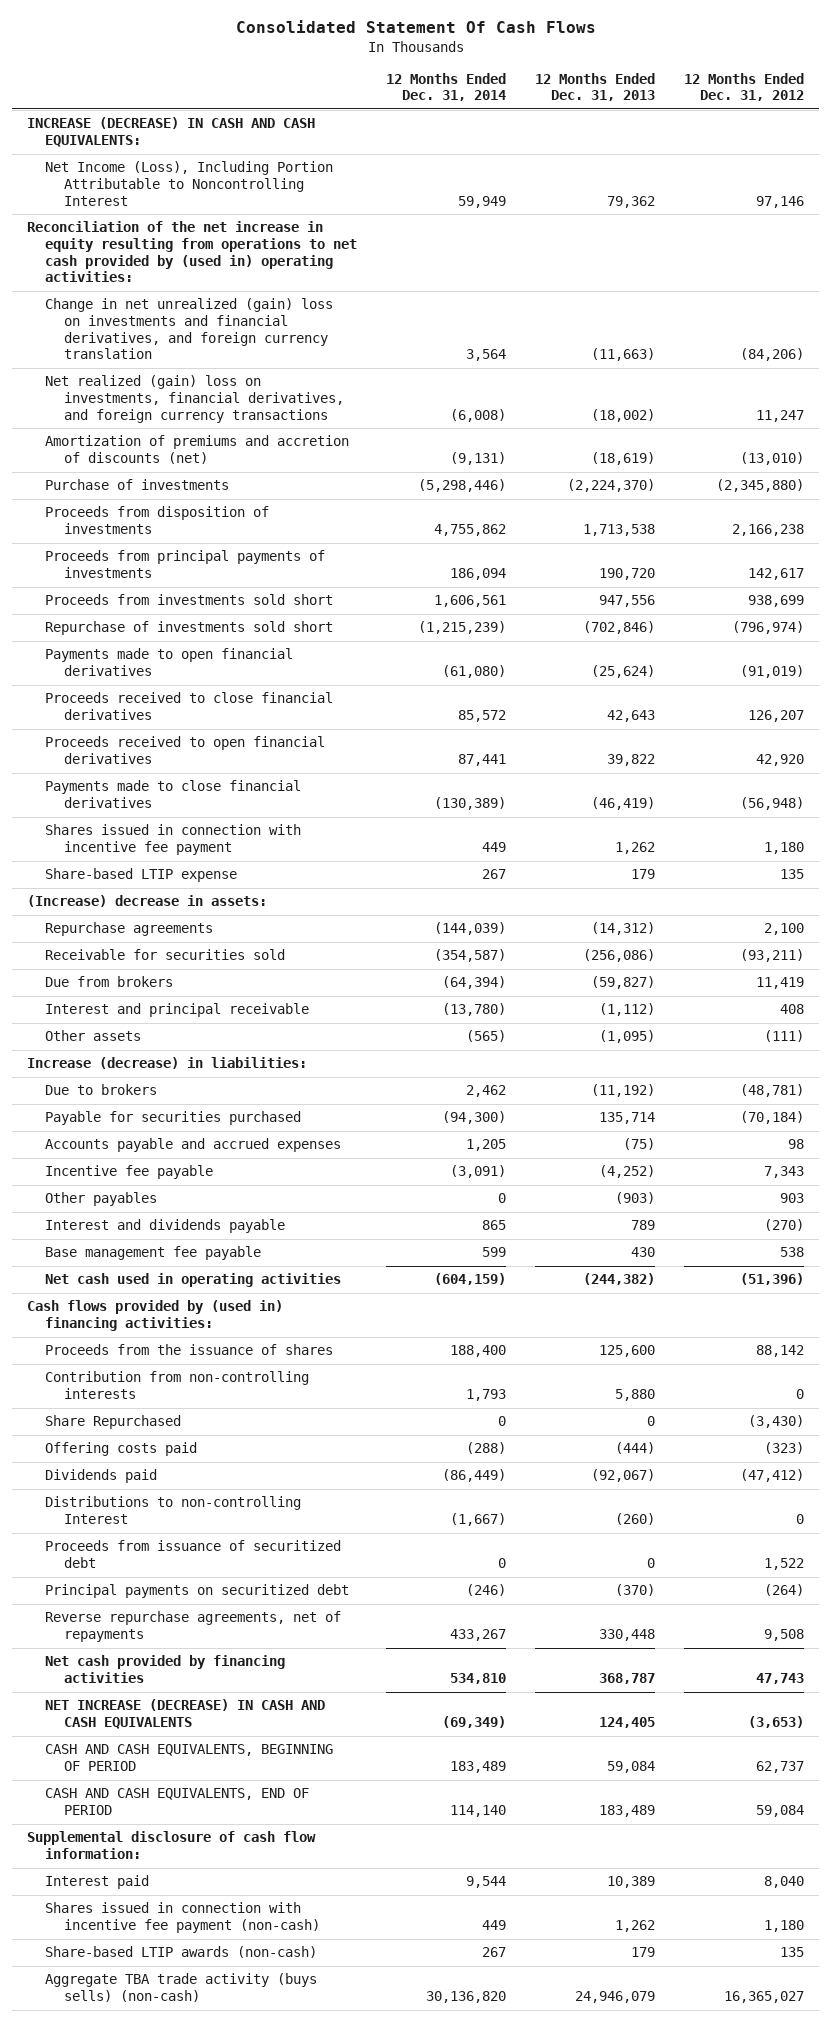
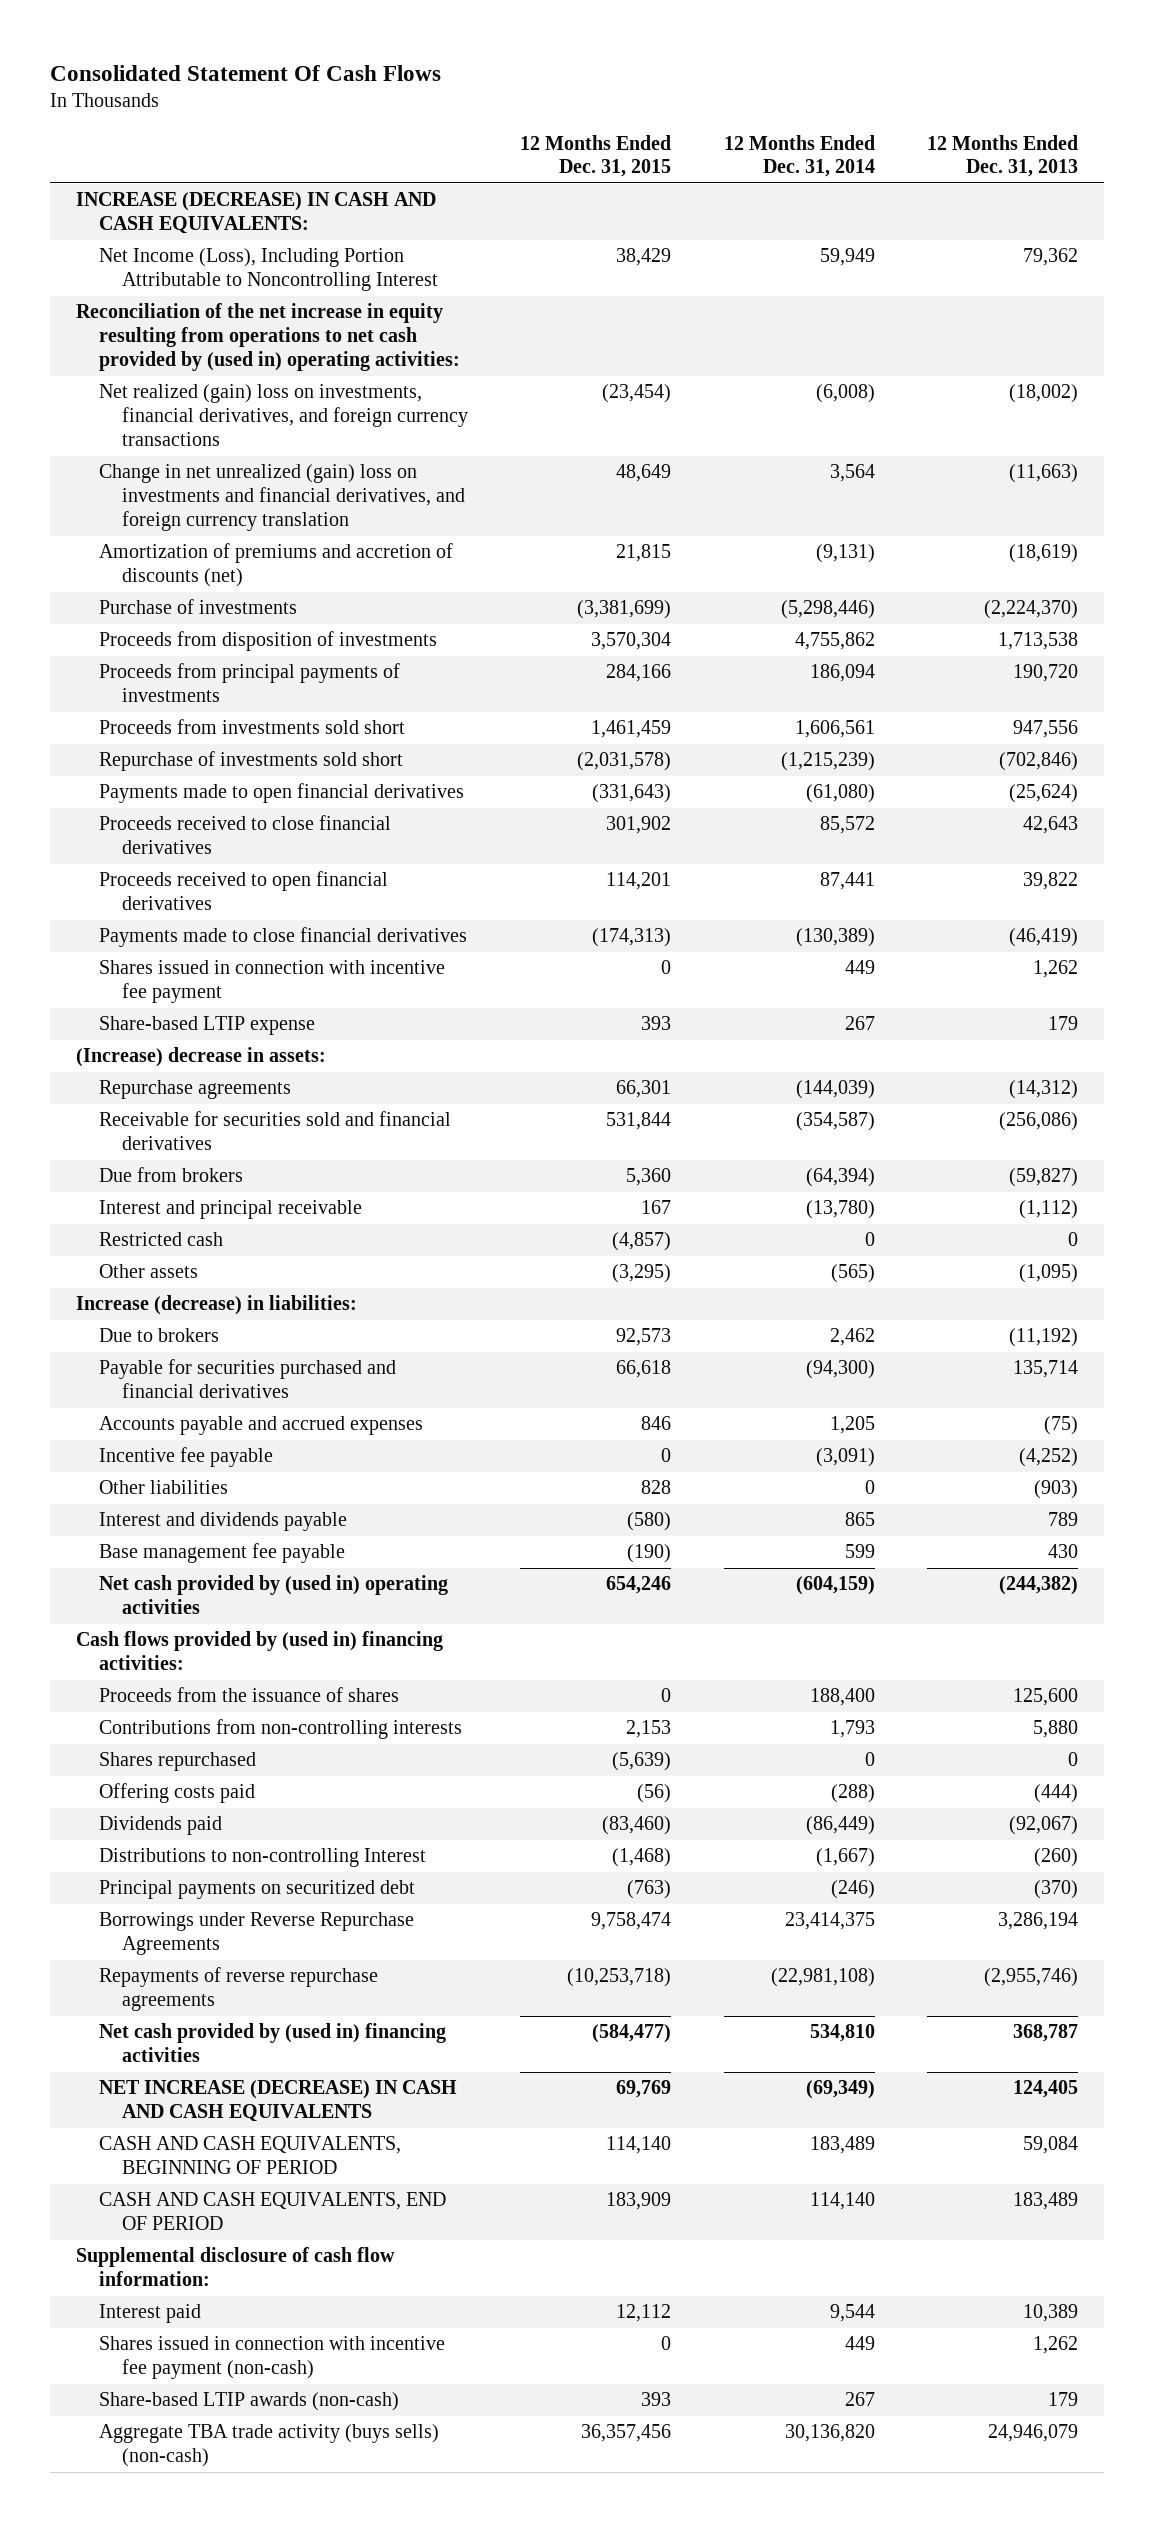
[684,72,805,102] 12 Months Ended Dec. 31, 2012 -> none
none -> [520,134,672,178] 12 Months Ended Dec. 31, 2015
[45,298,334,360] Change in net unrealized (gain) loss on investments and financial derivatives, and foreign currency translation -> [98,464,465,532] Change in net unrealized (gain) loss on investments and financial derivatives, and foreign currency translation
[45,949,286,961] Receivable for securities sold -> [98,1111,451,1151] Receivable for securities sold and financial derivatives
none -> [98,1232,223,1247] Restricted cash
[45,1111,302,1126] Payable for securities purchased -> [98,1359,396,1399] Payable for securities purchased and financial derivatives
[45,1192,158,1207] Other payables -> [98,1480,228,1495] Other liabilities
[45,1273,342,1288] Net cash used in operating activities -> [98,1575,448,1615] Net cash provided by (used in) operating activities
[45,1371,310,1400] Contribution from non-controlling interests -> [98,1719,462,1740] Contributions from non-controlling interests
[45,1415,182,1430] Share Repurchased -> [98,1752,256,1772] Shares repurchased
[45,1540,342,1569] Proceeds from issuance of securitized debt -> none
none -> [98,1912,414,1956] Borrowings under Reverse Repurchase Agreements
[45,1611,342,1643] Reverse repurchase agreements, net of repayments -> [98,1967,378,2012] Repayments of reverse repurchase agreements
[450,1629,507,1642] 433,267 -> [770,1968,875,1988] (22,981,108)
[599,1629,656,1642] 330,448 -> [983,1968,1078,1988] (2,955,746)
[45,1655,286,1684] Net cash provided by financing activities -> [98,2023,446,2063] Net cash provided by (used in) financing activities

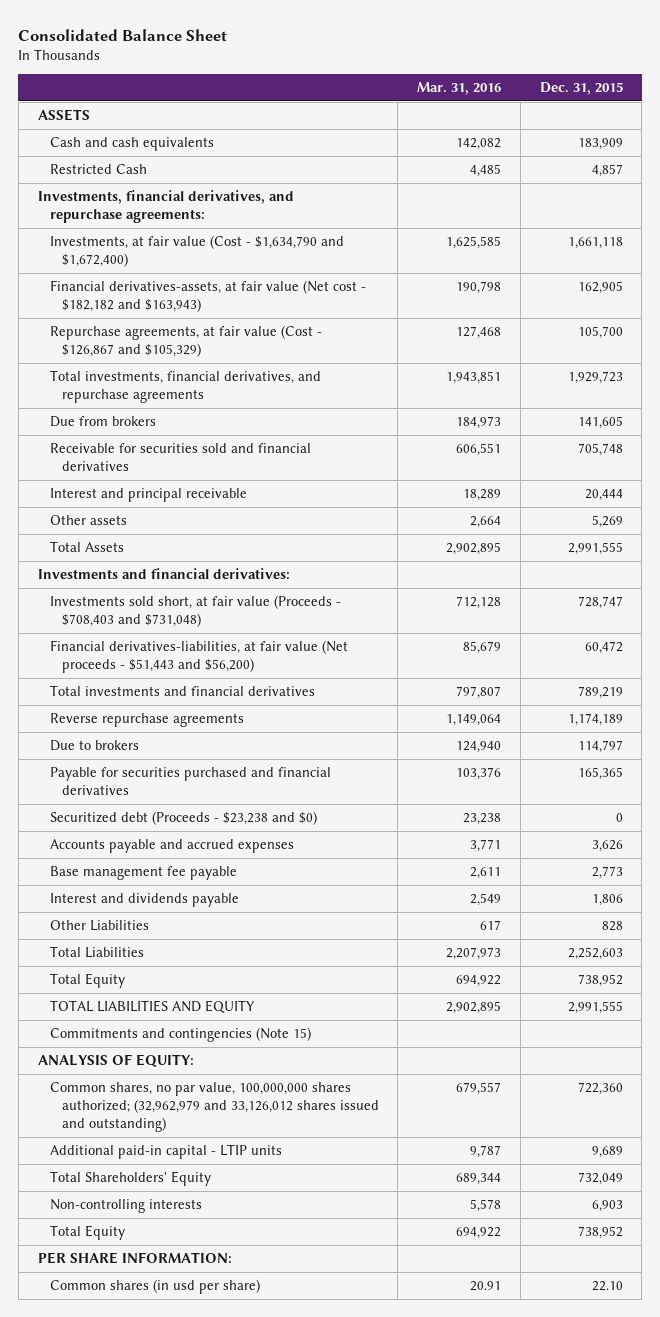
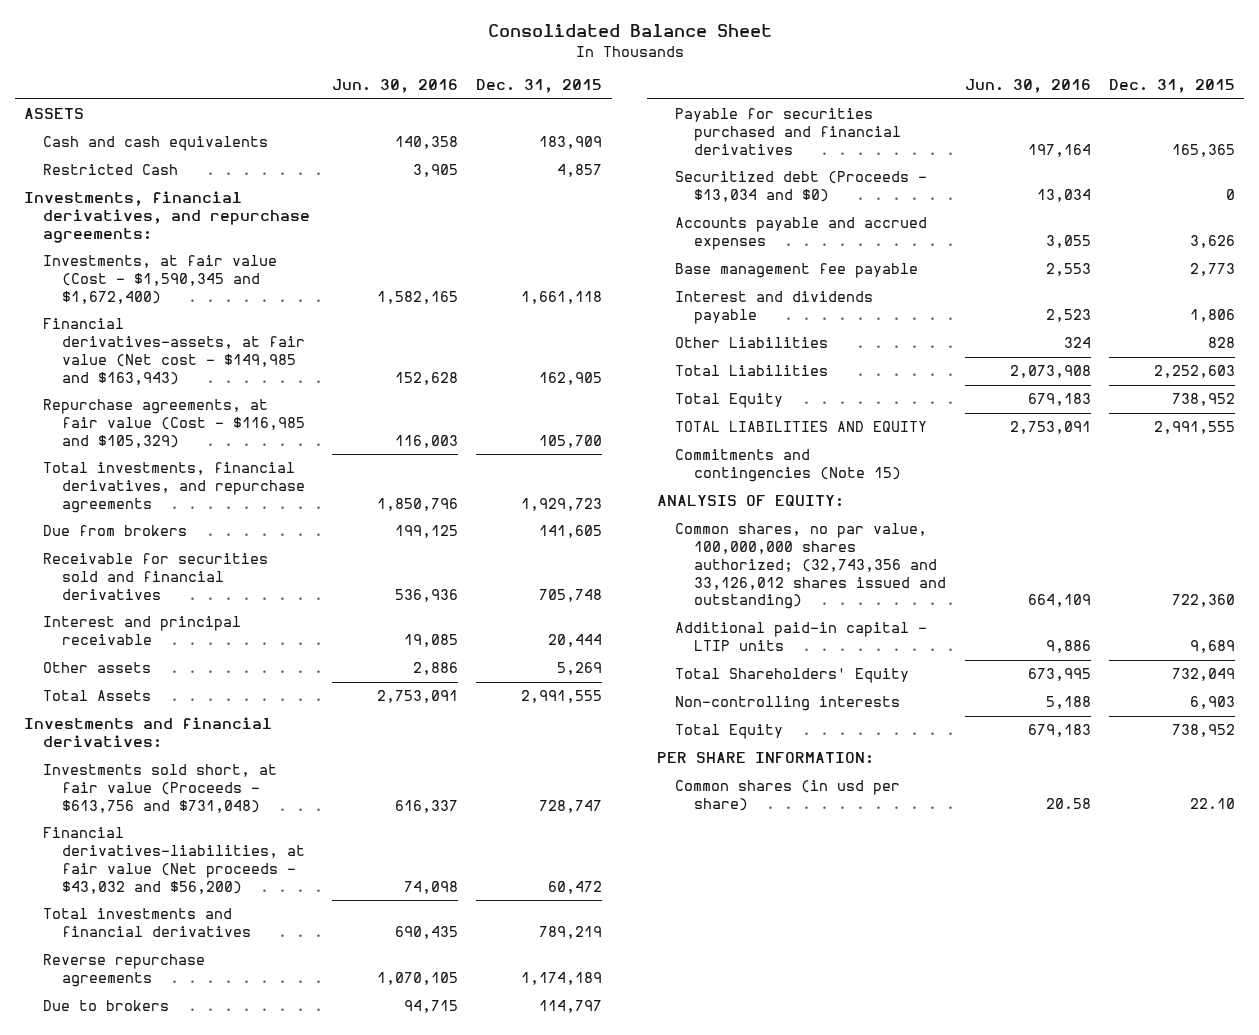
[417,82,502,96] Mar. 31, 2016 -> none
none -> [332,79,459,94] Jun. 30, 2016
[49,234,344,268] Investments, at fair value (Cost - $1,634,790 and $1,672,400) -> [43,255,278,304] Investments, at fair value (Cost - $1,590,345 and $1,672,400)
[49,279,366,313] Financial derivatives-assets, at fair value (Net cost - $182,182 and $163,943) -> [43,318,305,385] Financial derivatives-assets, at fair value (Net cost - $149,985 and $163,943)
[49,324,322,358] Repurchase agreements, at fair value (Cost - $126,867 and $105,329) -> [43,399,305,448] Repurchase agreements, at fair value (Cost - $116,985 and $105,329)
[49,594,341,628] Investments sold short, at fair value (Proceeds - $708,403 and $731,048) -> [43,764,278,813] Investments sold short, at fair value (Proceeds - $613,756 and $731,048)
[49,639,348,674] Financial derivatives-liabilities, at fair value (Net proceeds - $51,443 and $56,200) -> [43,827,305,894] Financial derivatives-liabilities, at fair value (Net proceeds - $43,032 and $56,200)
[49,810,317,825] Securitized debt (Proceeds - $23,238 and $0) -> [675,171,928,203] Securitized debt (Proceeds - $13,034 and $0)
[49,1081,379,1133] Common shares, no par value, 100,000,000 shares authorized; (32,962,979 and 33,126,012 shares issued and outstanding) -> [675,523,947,610] Common shares, no par value, 100,000,000 shares authorized; (32,743,356 and 33,126,012 shares issued and outstanding)

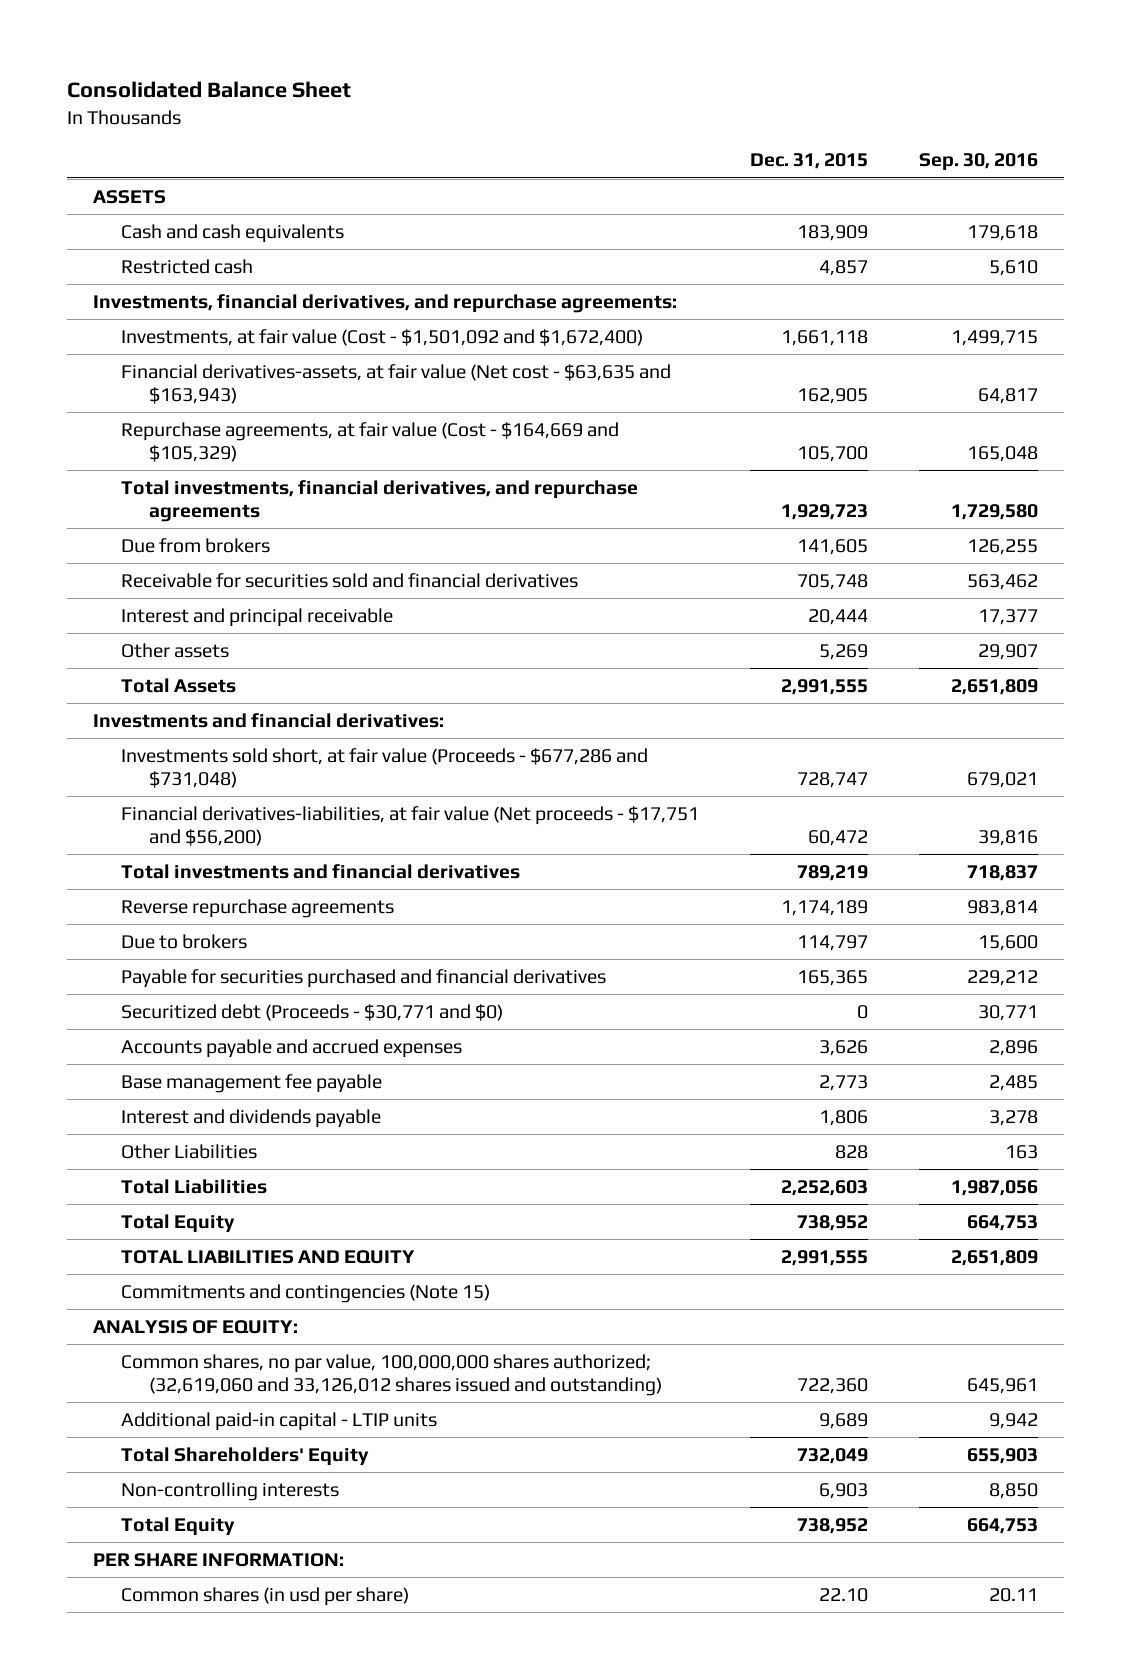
[332,79,459,94] Jun. 30, 2016 -> none
none -> [919,153,1039,172] Sep. 30, 2016
[43,164,179,176] Restricted Cash -> [120,258,253,274] Restricted cash
[43,255,278,304] Investments, at fair value (Cost - $1,590,345 and $1,672,400) -> [120,328,643,346] Investments, at fair value (Cost - $1,501,092 and $1,672,400)
[43,318,305,385] Financial derivatives-assets, at fair value (Net cost - $149,985 and $163,943) -> [120,363,671,404] Financial derivatives-assets, at fair value (Net cost - $63,635 and $163,943)
[43,399,305,448] Repurchase agreements, at fair value (Cost - $116,985 and $105,329) -> [120,421,619,462] Repurchase agreements, at fair value (Cost - $164,669 and $105,329)
[43,764,278,813] Investments sold short, at fair value (Proceeds - $613,756 and $731,048) -> [120,747,648,788] Investments sold short, at fair value (Proceeds - $677,286 and $731,048)
[43,827,305,894] Financial derivatives-liabilities, at fair value (Net proceeds - $43,032 and $56,200) -> [120,805,699,846] Financial derivatives-liabilities, at fair value (Net proceeds - $17,751 and $56,200)
[675,171,928,203] Securitized debt (Proceeds - $13,034 and $0) -> [120,1003,503,1021] Securitized debt (Proceeds - $30,771 and $0)
[675,523,947,610] Common shares, no par value, 100,000,000 shares authorized; (32,743,356 and 33,126,012 shares issued and outstanding) -> [120,1353,662,1396] Common shares, no par value, 100,000,000 shares authorized; (32,619,060 and 33,126,012 shares issued and outstanding)

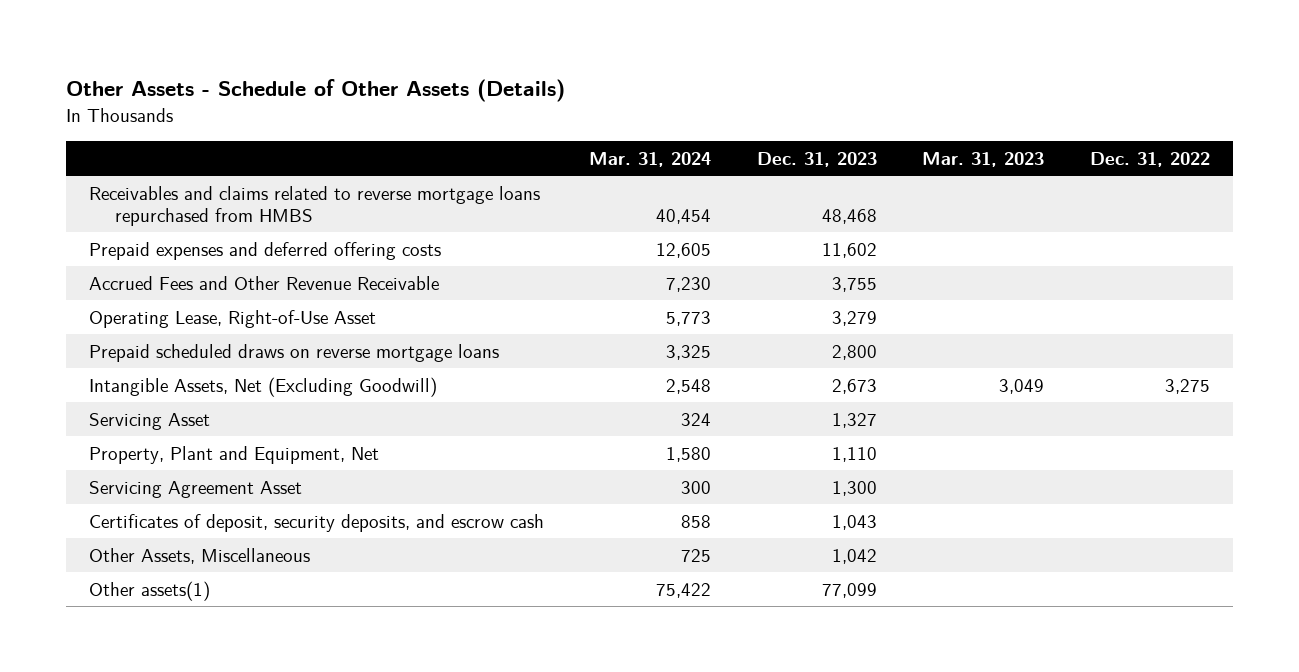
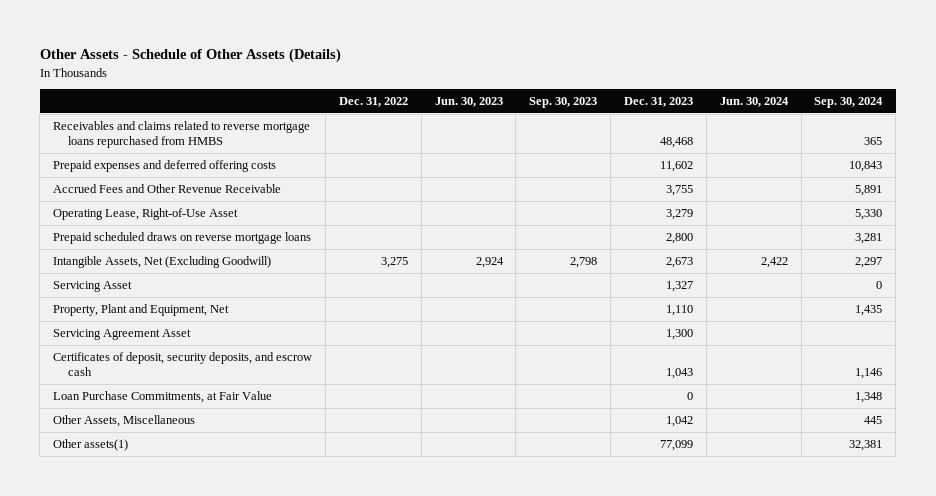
[589,151,712,167] Mar. 31, 2024 -> none
[922,151,1045,167] Mar. 31, 2023 -> none
none -> [434,97,503,108] Jun. 30, 2023
none -> [529,97,598,109] Sep. 30, 2023
none -> [719,97,789,108] Jun. 30, 2024
none -> [814,97,884,109] Sep. 30, 2024
none -> [53,390,273,403] Loan Purchase Commitments, at Fair Value

